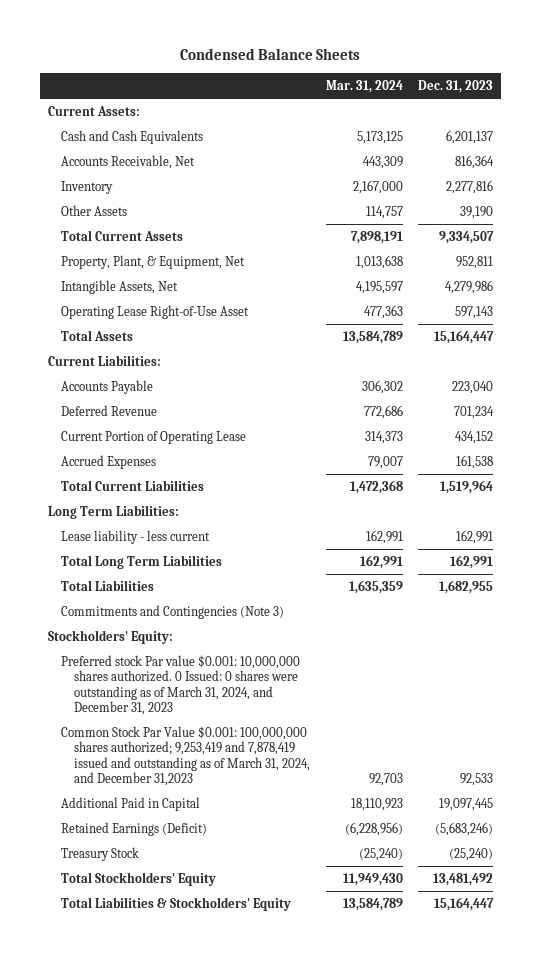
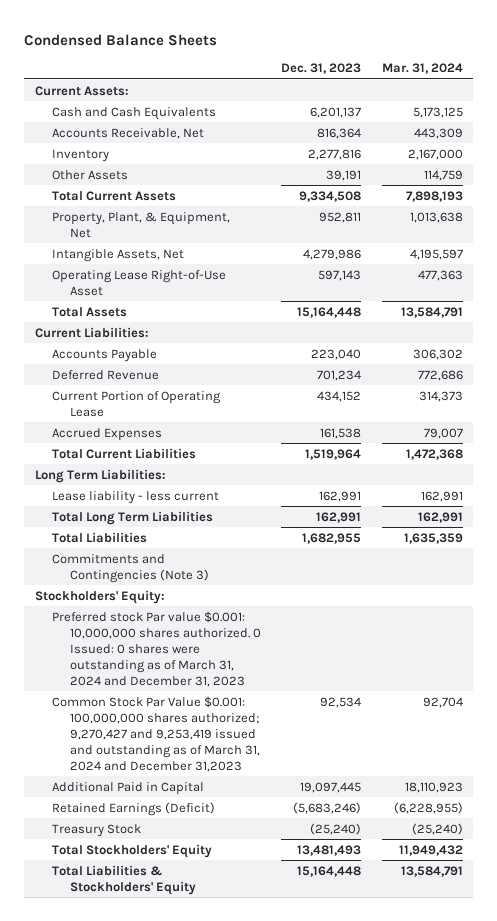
[365,206,403,220] 114,757 -> [423,169,463,181] 114,759
[459,206,493,220] 39,190 -> [326,169,362,181] 39,191
[350,231,403,245] 7,898,191 -> [405,190,463,202] 7,898,193
[438,231,494,245] 9,334,507 -> [299,190,362,202] 9,334,508
[342,331,403,345] 13,584,789 -> [400,306,463,318] 13,584,791
[433,330,494,345] 15,164,447 -> [297,306,362,318] 15,164,448
[61,655,301,715] Preferred stock Par value $0.001: 10,000,000 shares authorized. 0 Issued: 0 shares were outstanding as of March 31, 2024, and December 31, 2023 -> [52,610,261,687] Preferred stock Par value $0.001: 10,000,000 shares authorized. 0 Issued: 0 shares were outstanding as of March 31, 2024 and December 31, 2023
[61,726,311,786] Common Stock Par Value $0.001: 100,000,000 shares authorized; 9,253,419 and 7,878,419 issued and outstanding as of March 31, 2024, and December 31,2023 -> [52,695,260,772] Common Stock Par Value $0.001: 100,000,000 shares authorized; 9,270,427 and 9,253,419 issued and outstanding as of March 31, 2024 and December 31,2023
[368,772,403,786] 92,703 -> [422,696,463,708] 92,704
[459,772,493,786] 92,533 -> [320,696,362,708] 92,534
[344,822,403,837] (6,228,956) -> [393,801,463,814] (6,228,955)
[342,873,403,887] 11,949,430 -> [398,844,463,856] 11,949,432
[432,873,493,887] 13,481,492 -> [297,844,362,856] 13,481,493
[342,898,403,912] 13,584,789 -> [400,865,463,877] 13,584,791
[433,897,494,912] 15,164,447 -> [297,865,362,877] 15,164,448

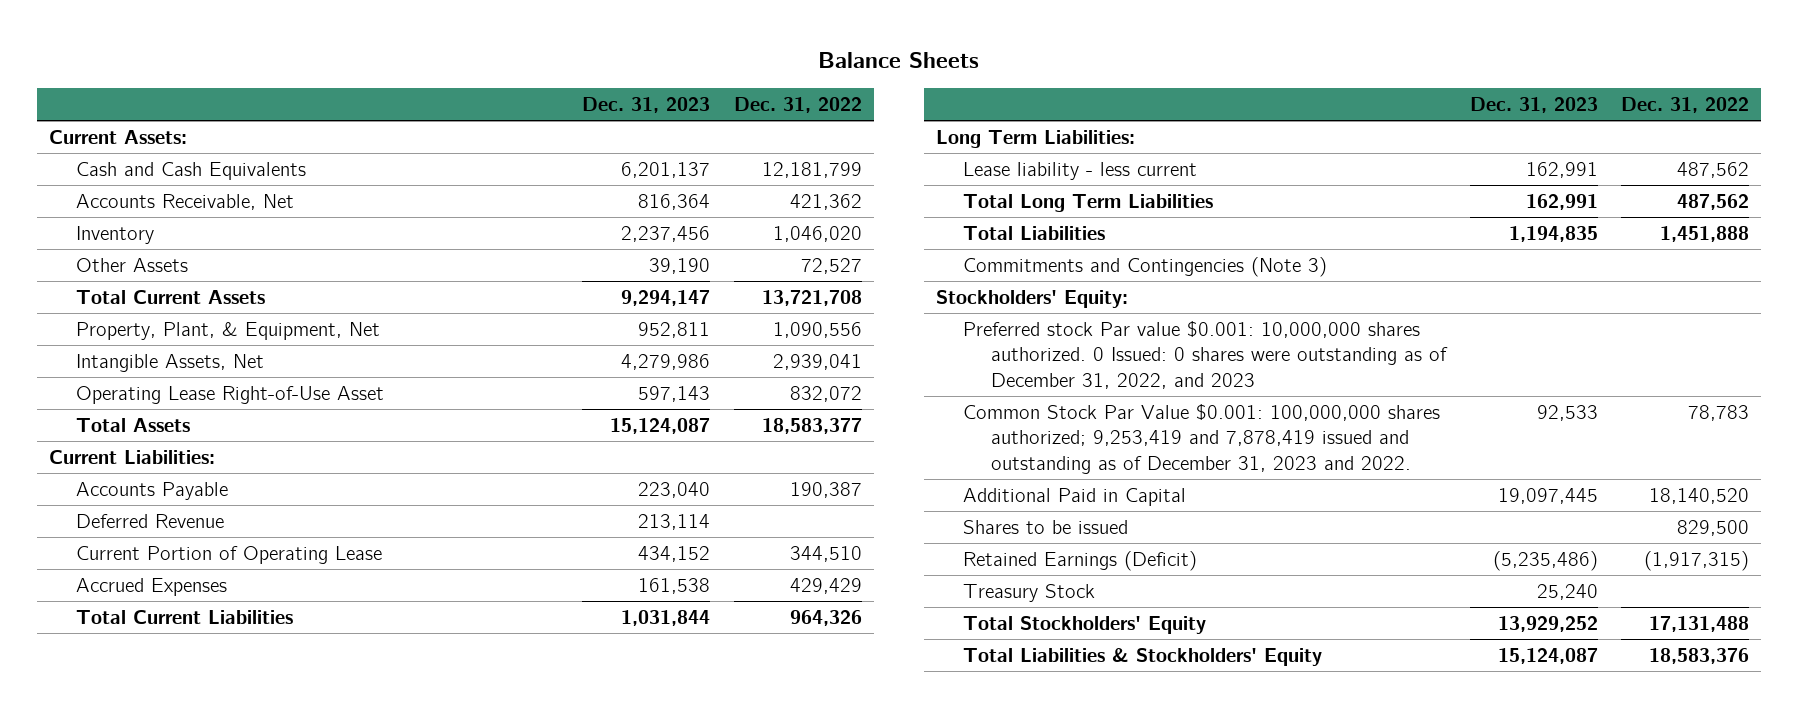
[24,33,218,46] Condensed Balance Sheets -> [818,52,980,69] Balance Sheets
[381,63,463,75] Mar. 31, 2024 -> none
none -> [734,97,863,114] Dec. 31, 2022
[308,148,362,160] 2,277,816 -> [621,226,711,243] 2,237,456
[326,169,362,181] 39,191 -> [649,258,711,275] 39,190
[299,190,362,202] 9,334,508 -> [621,290,711,307] 9,294,147
[297,306,362,318] 15,164,448 -> [610,418,711,435] 15,124,087
[317,369,362,381] 701,234 -> [638,514,711,531] 213,114
[305,448,362,460] 1,519,964 -> [621,610,711,627] 1,031,844
[302,532,362,544] 1,682,955 -> [1508,226,1598,243] 1,194,835
[52,610,261,687] Preferred stock Par value $0.001: 10,000,000 shares authorized. 0 Issued: 0 shares were outstanding as of March 31, 2024 and December 31, 2023 -> [963,321,1448,389] Preferred stock Par value $0.001: 10,000,000 shares authorized. 0 Issued: 0 shares were outstanding as of December 31, 2022, and 2023
[52,695,260,772] Common Stock Par Value $0.001: 100,000,000 shares authorized; 9,270,427 and 9,253,419 issued and outstanding as of March 31, 2024 and December 31,2023 -> [963,404,1441,474] Common Stock Par Value $0.001: 100,000,000 shares authorized; 9,253,419 and 7,878,419 issued and outstanding as of December 31, 2023 and 2022.
[320,696,362,708] 92,534 -> [1536,405,1598,422] 92,533
none -> [963,520,1129,535] Shares to be issued
[293,801,362,814] (5,683,246) -> [1492,551,1598,572] (5,235,486)
[310,822,362,835] (25,240) -> [1536,584,1598,601] 25,240
[297,844,362,856] 13,481,493 -> [1497,616,1598,633] 13,929,252
[297,865,362,877] 15,164,448 -> [1497,648,1598,665] 15,124,087

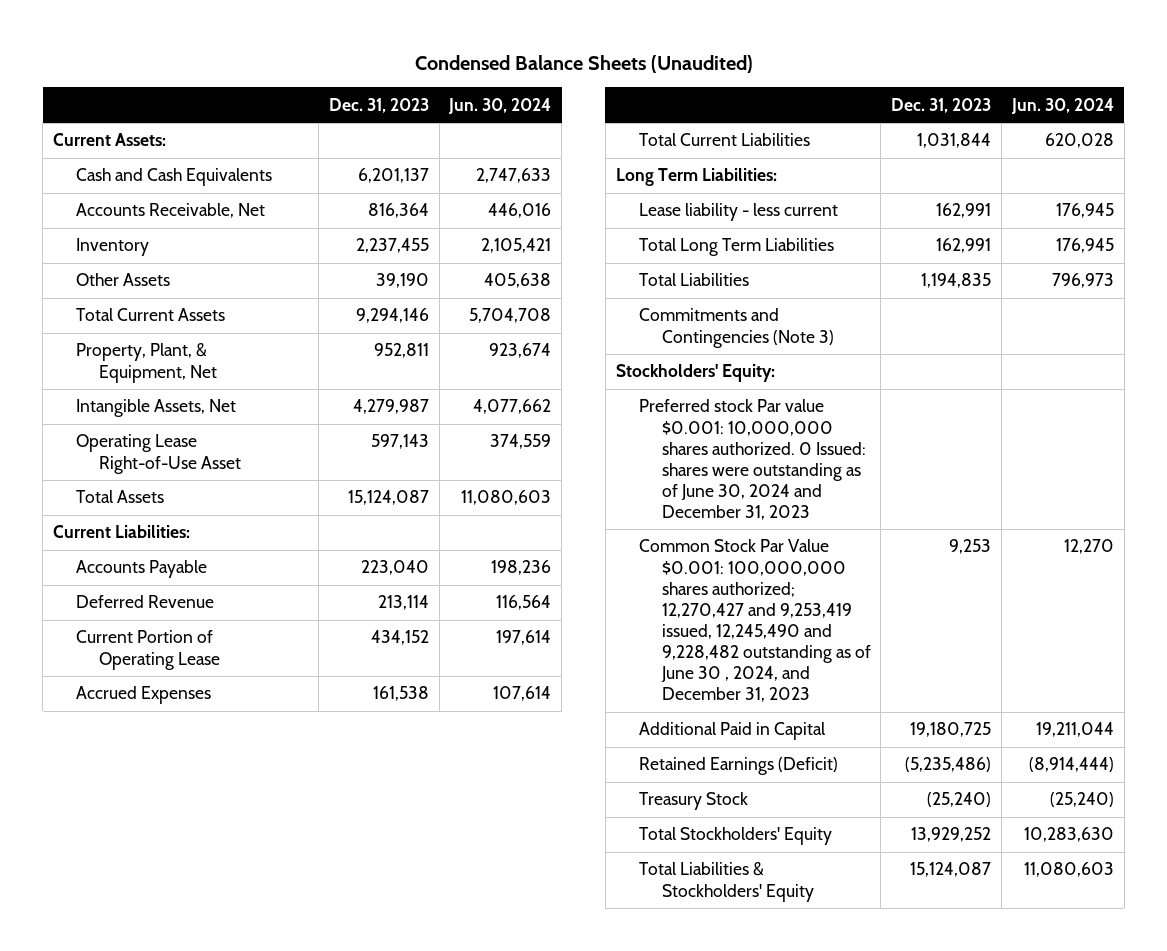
[818,52,980,69] Balance Sheets -> [414,55,753,74] Condensed Balance Sheets (Unaudited)
[734,97,863,114] Dec. 31, 2022 -> none
none -> [448,97,552,114] Jun. 30, 2024
[621,226,711,243] 2,237,456 -> [355,238,429,254] 2,237,455
[621,290,711,307] 9,294,147 -> [355,308,429,324] 9,294,146
[621,354,711,371] 4,279,986 -> [352,399,429,415] 4,279,987
[963,520,1129,535] Shares to be issued -> none
[963,321,1448,389] Preferred stock Par value $0.001: 10,000,000 shares authorized. 0 Issued: 0 shares were outstanding as of December 31, 2022, and 2023 -> [638,399,866,521] Preferred stock Par value $0.001: 10,000,000 shares authorized. 0 Issued: shares were outstanding as of June 30, 2024 and December 31, 2023
[963,404,1441,474] Common Stock Par Value $0.001: 100,000,000 shares authorized; 9,253,419 and 7,878,419 issued and outstanding as of December 31, 2023 and 2022. -> [638,539,871,703] Common Stock Par Value $0.001: 100,000,000 shares authorized; 12,270,427 and 9,253,419 issued, 12,245,490 and 9,228,482 outstanding as of June 30 , 2024, and December 31, 2023
[1536,405,1598,422] 92,533 -> [949,539,992,555] 9,253
[1497,488,1598,505] 19,097,445 -> [910,722,992,738] 19,180,725
[1536,584,1598,601] 25,240 -> [927,792,992,808] (25,240)

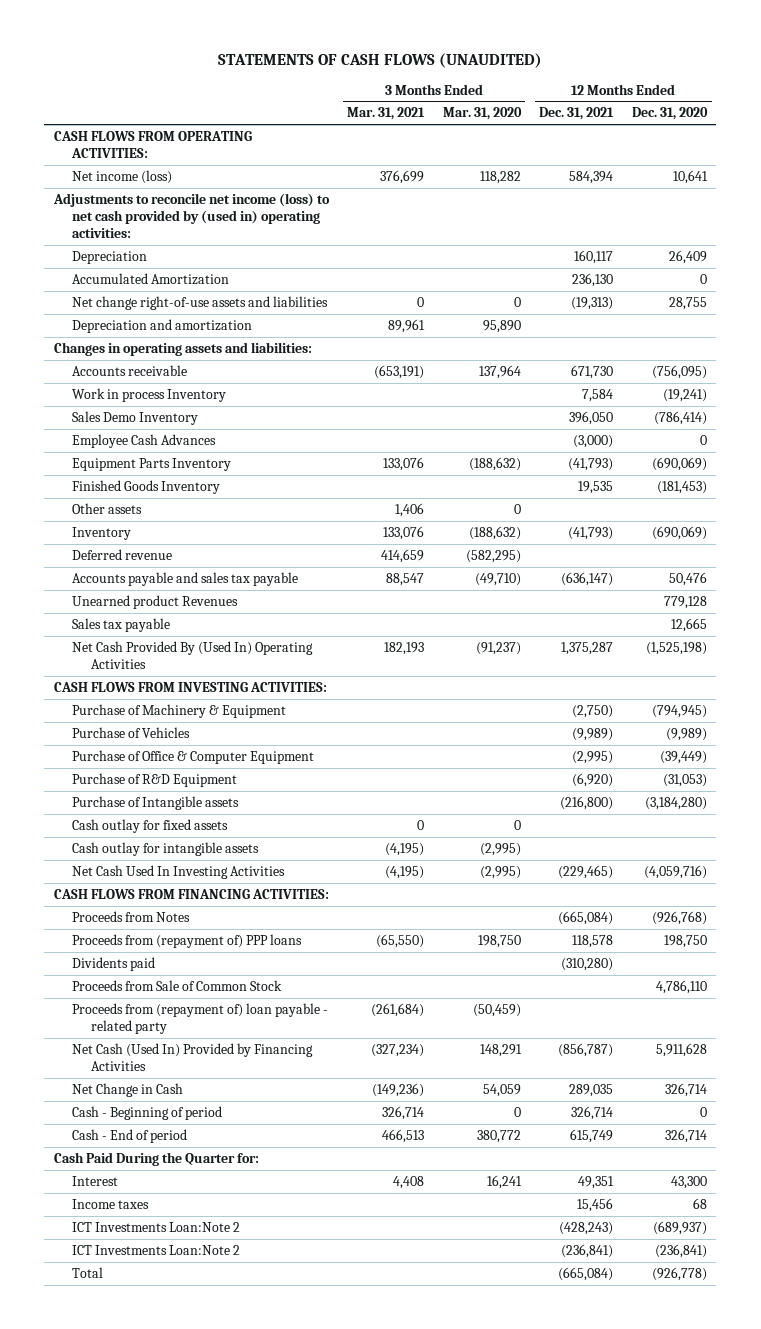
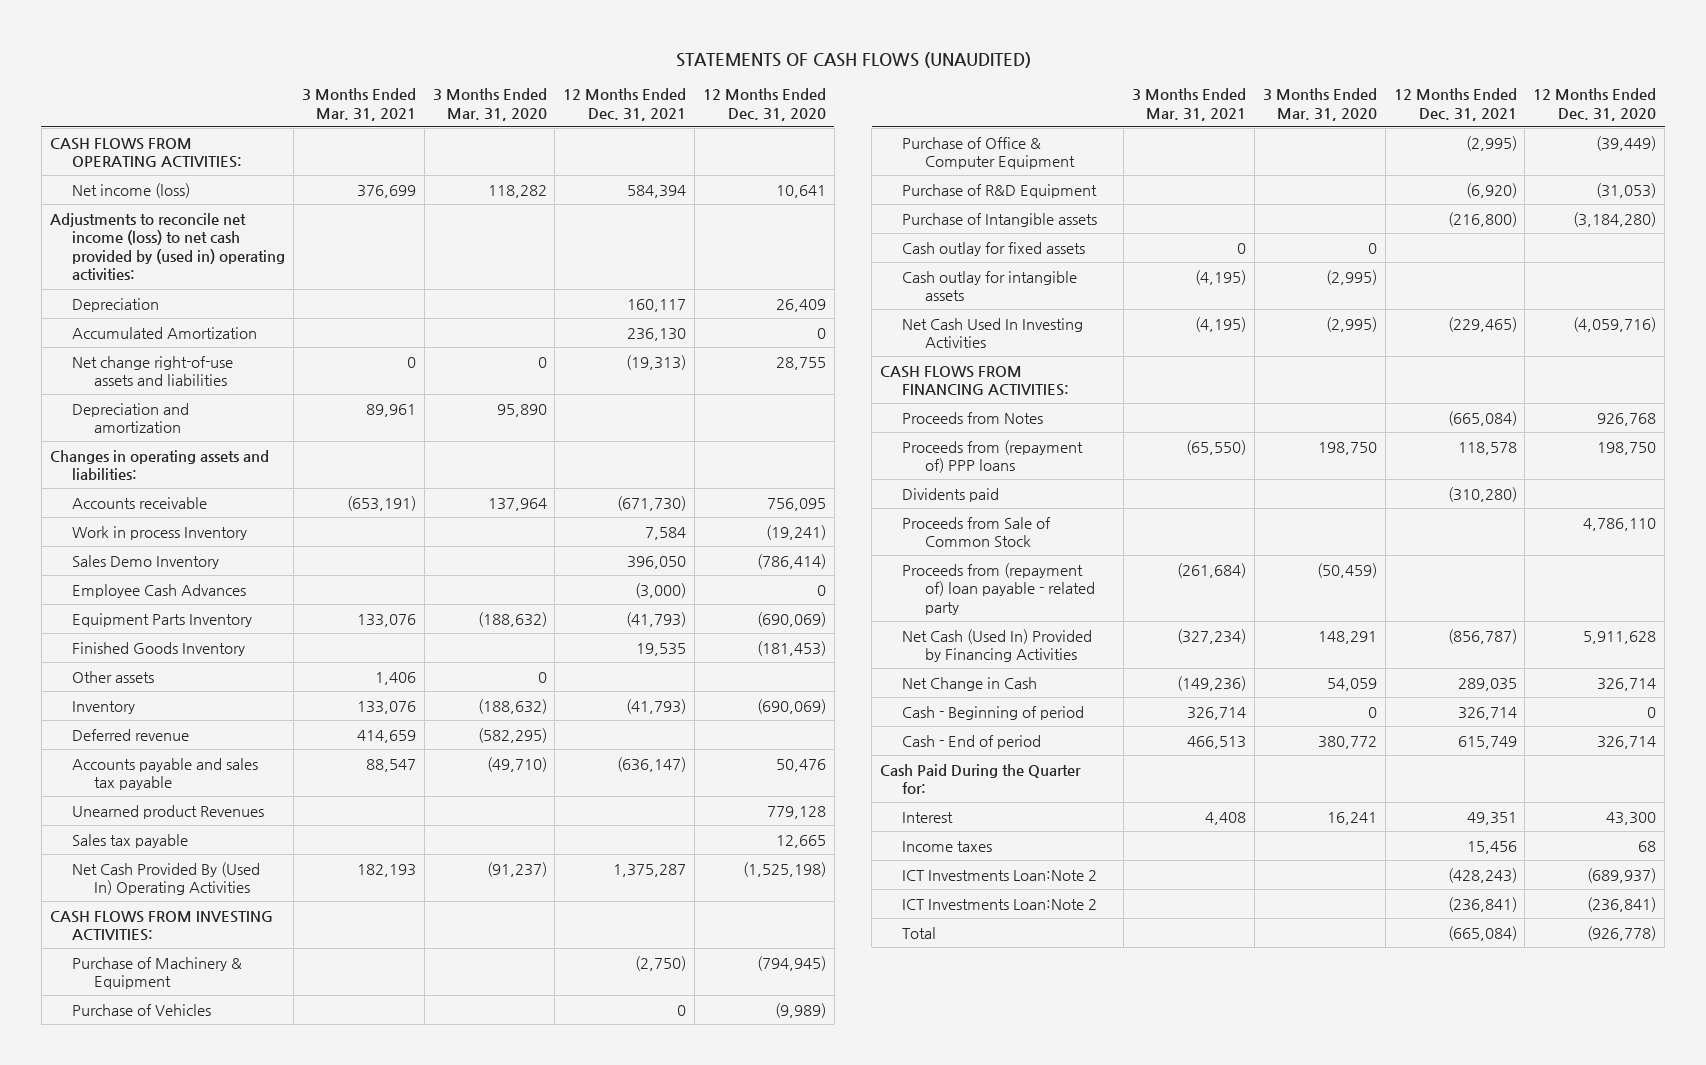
[571,364,614,379] 671,730 -> [617,495,687,511] (671,730)
[651,364,707,379] (756,095) -> [767,497,827,511] 756,095
[572,727,614,741] (9,989) -> [677,1004,687,1016] 0
[651,910,707,925] (926,768) -> [1597,412,1657,426] 926,768

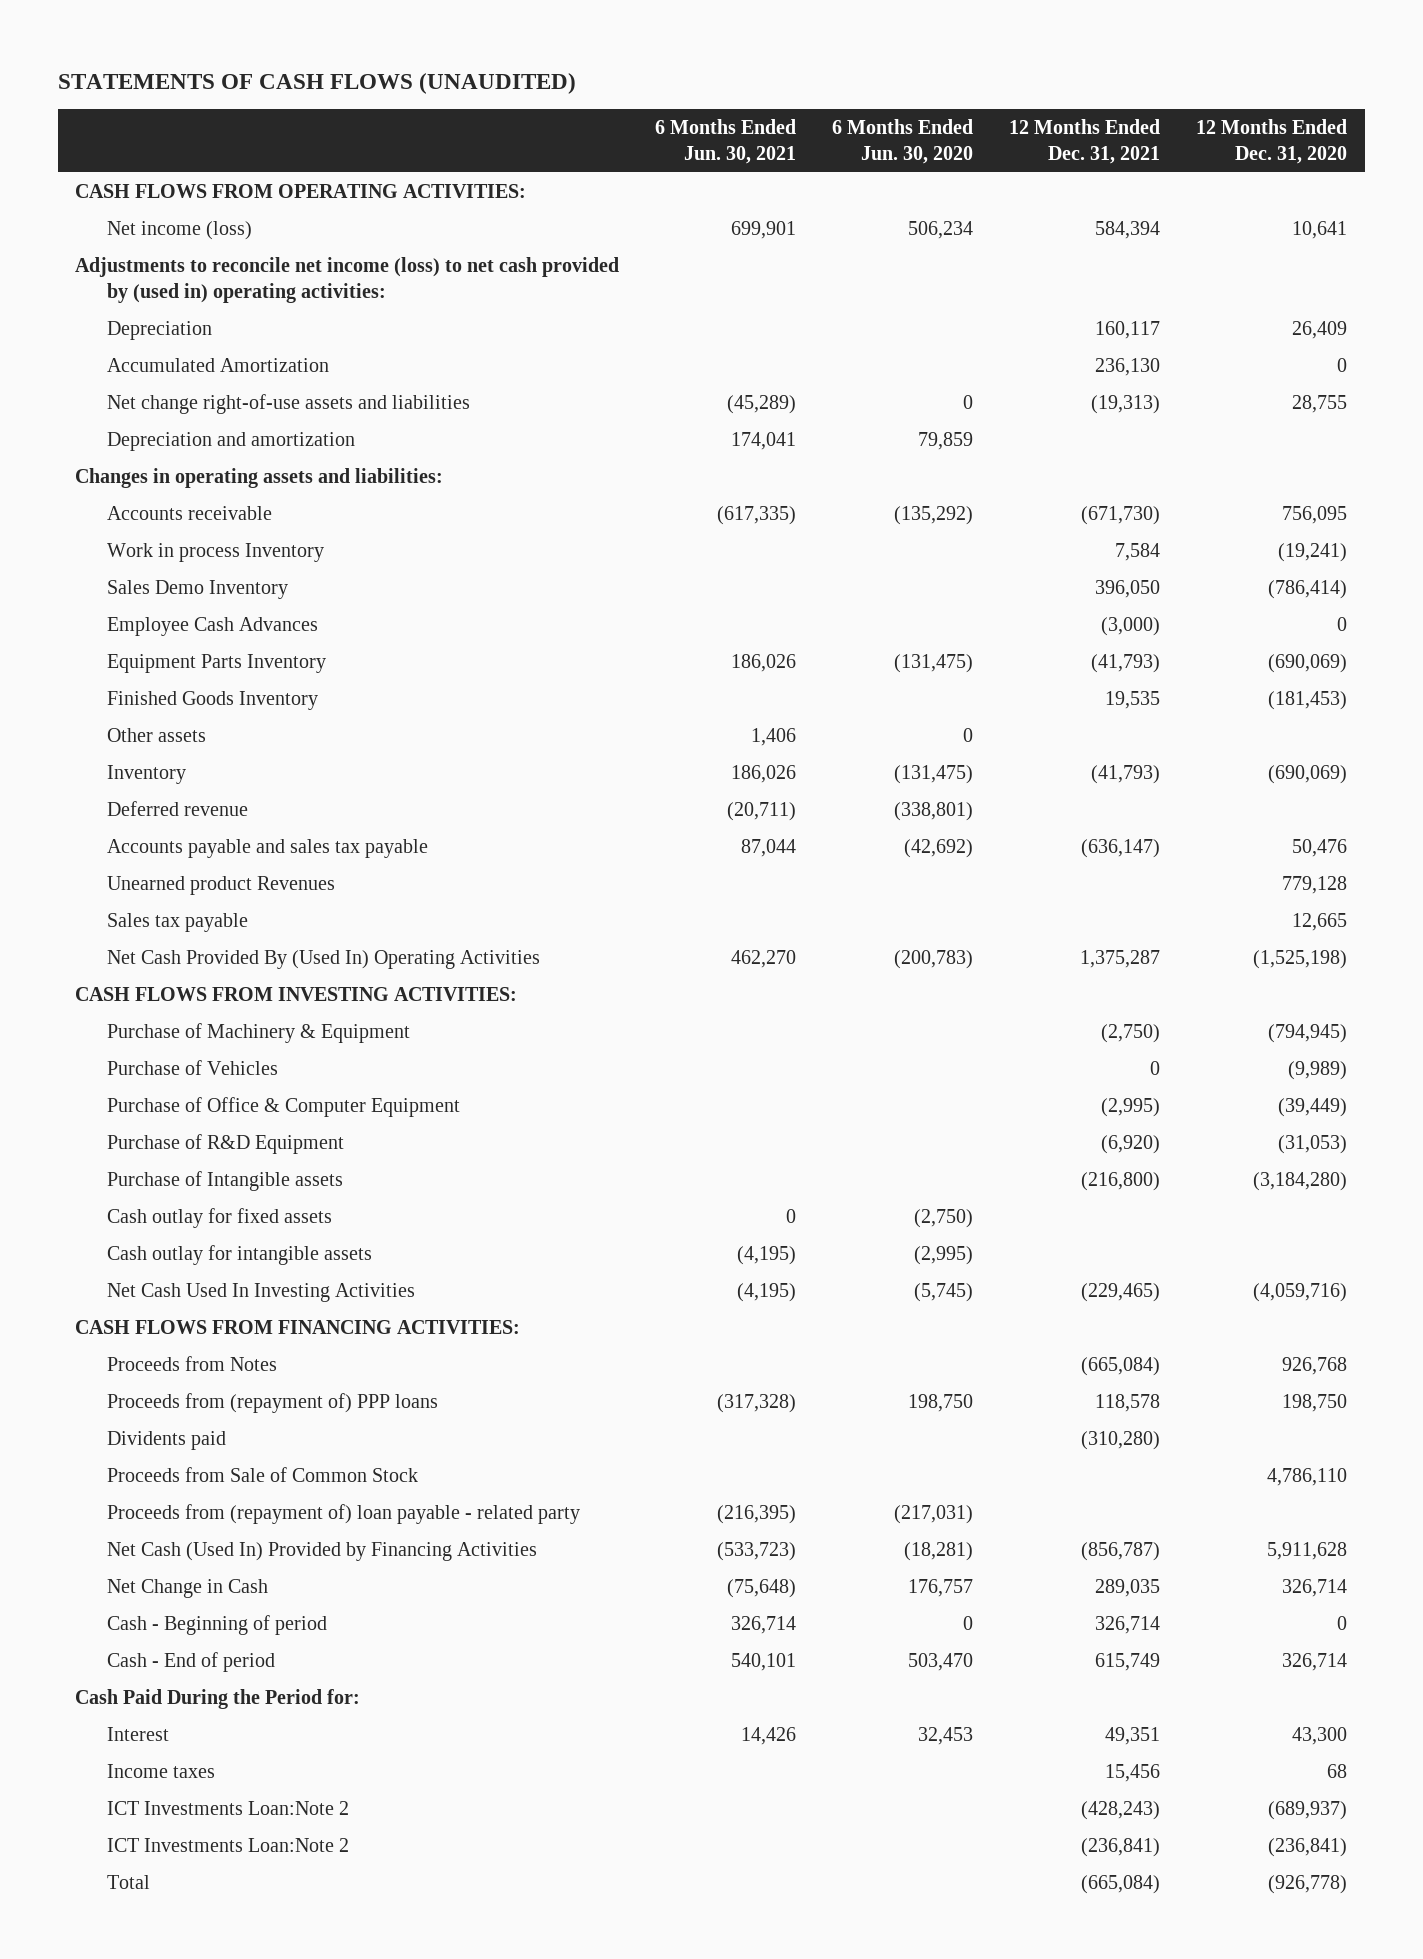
[301,87,416,121] 3 Months Ended Mar. 31, 2021 -> none
[432,87,547,121] 3 Months Ended Mar. 31, 2020 -> none
none -> [655,118,797,164] 6 Months Ended Jun. 30, 2021
none -> [832,118,974,164] 6 Months Ended Jun. 30, 2020
[880,763,1082,795] Cash Paid During the Quarter for: -> [75,1688,361,1709] Cash Paid During the Period for:

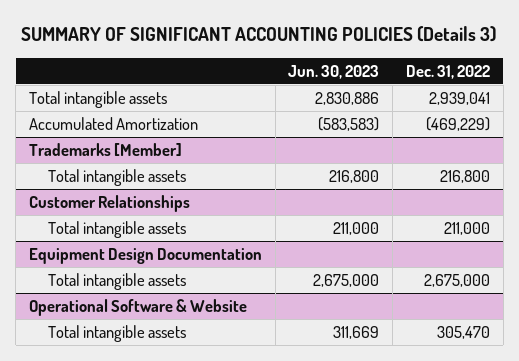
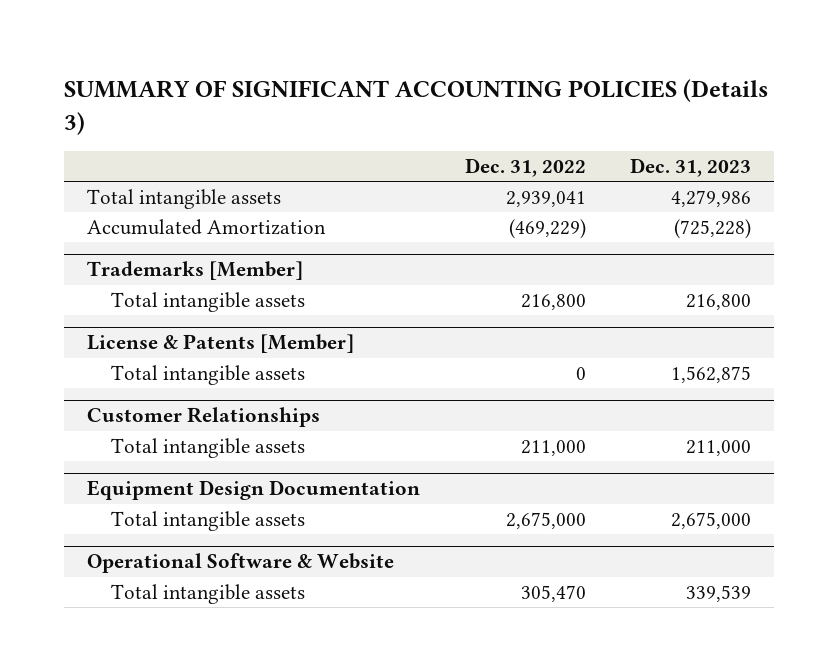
[288,64,380,79] Jun. 30, 2023 -> none
none -> [630,158,752,178] Dec. 31, 2023
none -> [86,334,354,354] License & Patents [Member]
none -> [111,364,306,385] Total intangible assets

